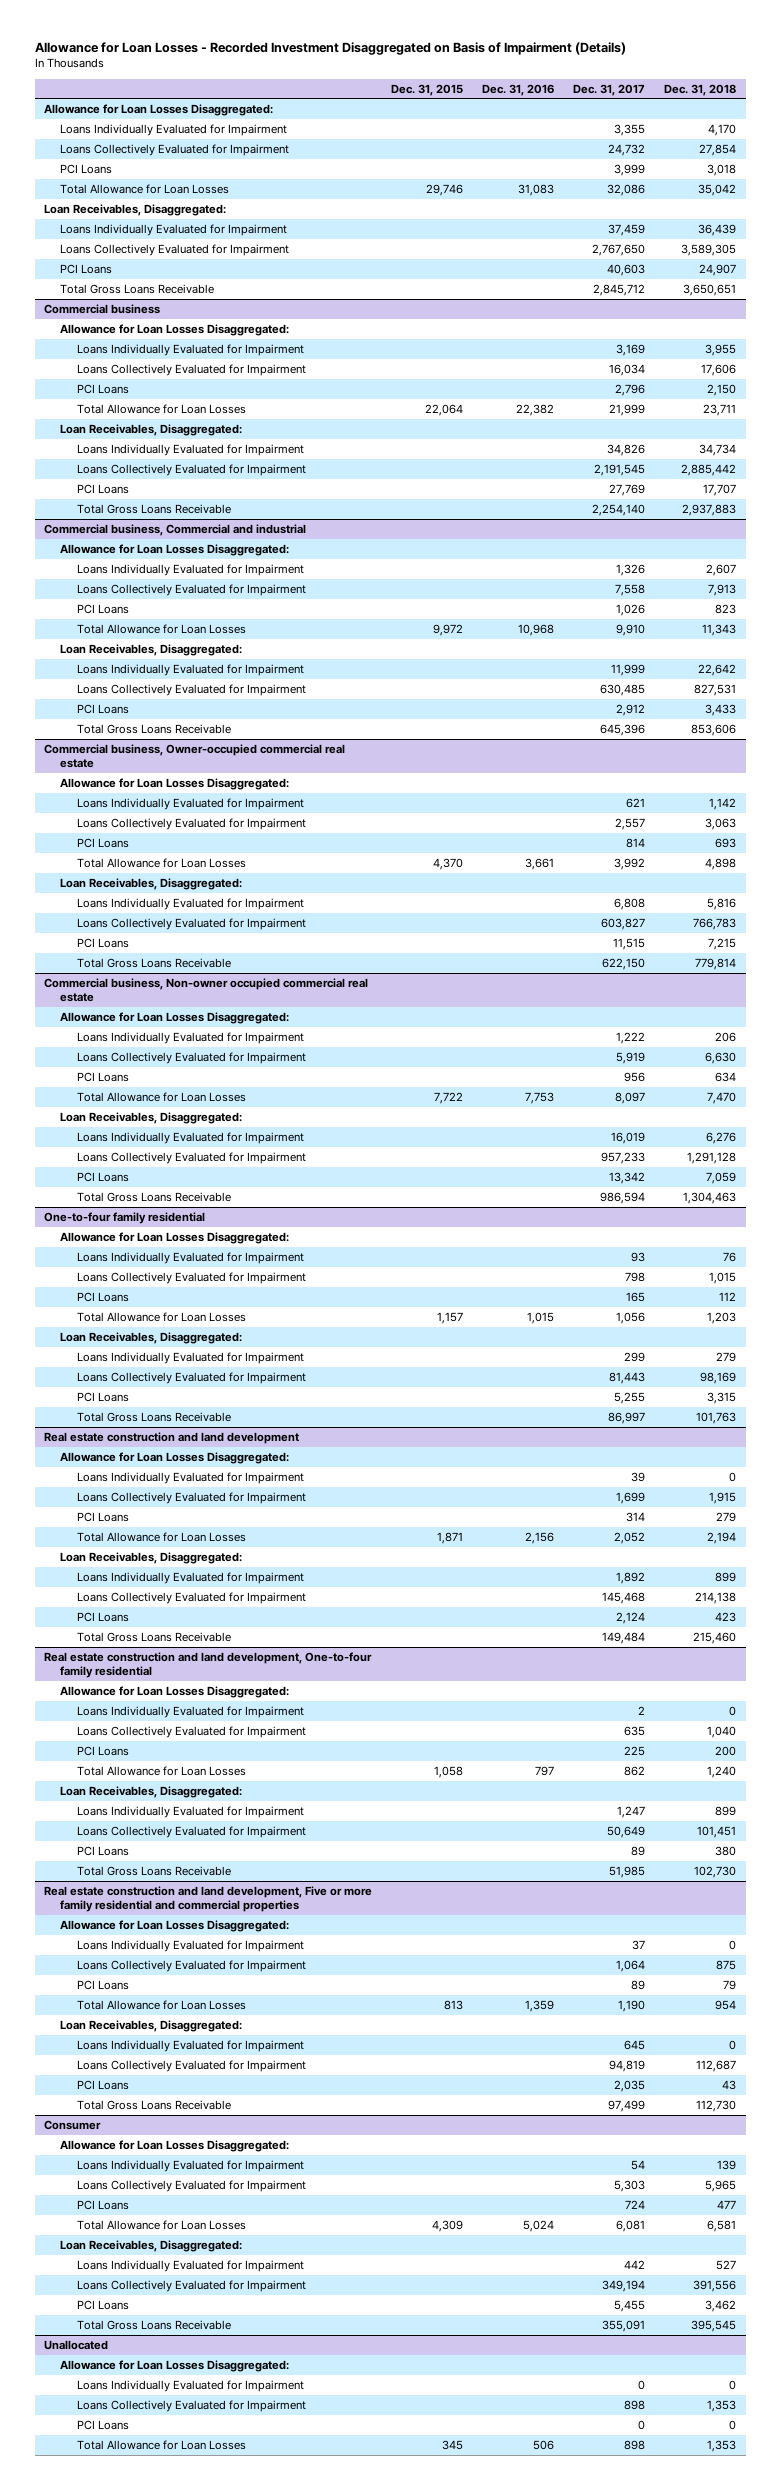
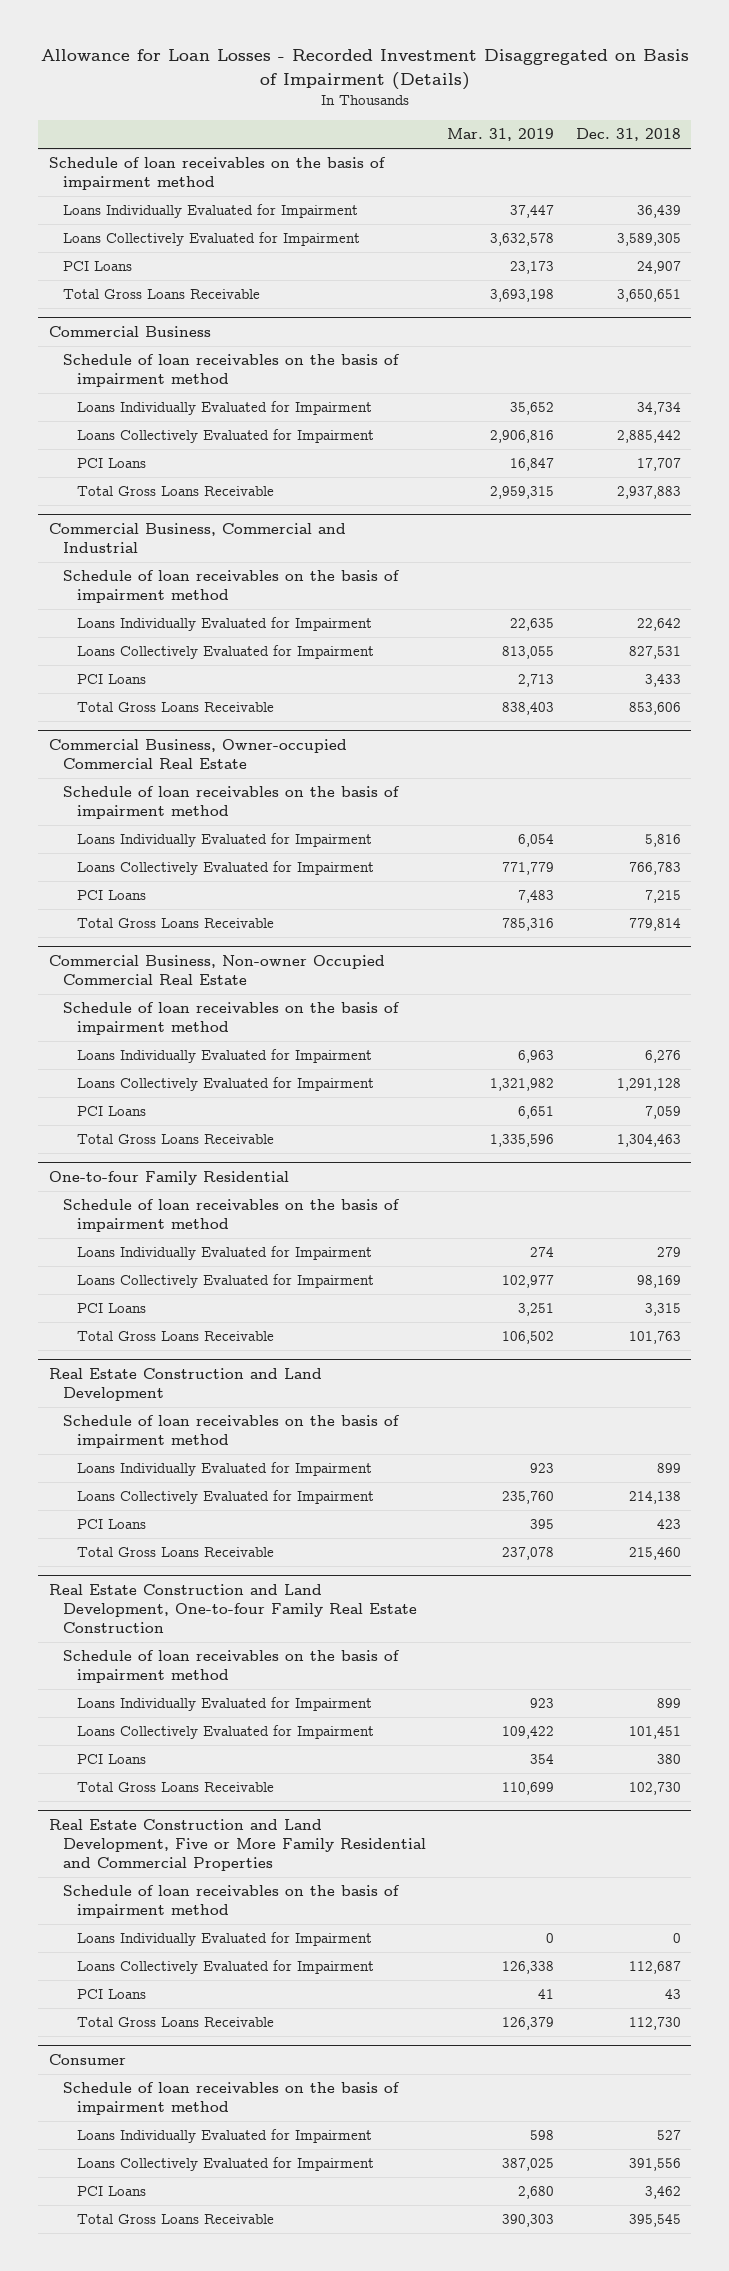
[391,83,464,96] Dec. 31, 2015 -> none
[482,83,555,96] Dec. 31, 2016 -> none
[573,83,646,96] Dec. 31, 2017 -> none
none -> [447,128,555,142] Mar. 31, 2019
[44,103,274,116] Allowance for Loan Losses Disaggregated: -> none
[60,123,288,136] Loans Individually Evaluated for Impairment -> none
[60,143,290,156] Loans Collectively Evaluated for Impairment -> none
[60,163,113,174] PCI Loans -> none
[60,183,230,194] Total Allowance for Loan Losses -> none
[44,203,227,216] Loan Receivables, Disaggregated: -> none
none -> [48,157,386,191] Schedule of loan receivables on the basis of impairment method
[60,323,290,336] Allowance for Loan Losses Disaggregated: -> none
[76,343,304,356] Loans Individually Evaluated for Impairment -> none
[76,363,306,376] Loans Collectively Evaluated for Impairment -> none
[76,383,129,394] PCI Loans -> none
[76,403,246,414] Total Allowance for Loan Losses -> none
[60,423,243,436] Loan Receivables, Disaggregated: -> none
[44,303,161,314] Commercial business -> [48,325,211,337] Commercial Business
none -> [62,354,400,388] Schedule of loan receivables on the basis of impairment method
[60,543,290,556] Allowance for Loan Losses Disaggregated: -> none
[76,563,304,576] Loans Individually Evaluated for Impairment -> none
[76,583,306,596] Loans Collectively Evaluated for Impairment -> none
[76,603,129,614] PCI Loans -> none
[76,623,246,634] Total Allowance for Loan Losses -> none
[60,643,243,656] Loan Receivables, Disaggregated: -> none
[44,523,307,536] Commercial business, Commercial and industrial -> [48,522,346,553] Commercial Business, Commercial and Industrial
none -> [62,570,400,604] Schedule of loan receivables on the basis of impairment method
[60,777,290,790] Allowance for Loan Losses Disaggregated: -> none
[76,797,304,810] Loans Individually Evaluated for Impairment -> none
[76,817,306,830] Loans Collectively Evaluated for Impairment -> none
[76,837,129,848] PCI Loans -> none
[76,857,246,868] Total Allowance for Loan Losses -> none
[60,877,243,890] Loan Receivables, Disaggregated: -> none
[44,743,346,769] Commercial business, Owner-occupied commercial real estate -> [48,738,347,769] Commercial Business, Owner-occupied Commercial Real Estate
none -> [62,786,400,820] Schedule of loan receivables on the basis of impairment method
[60,1011,290,1024] Allowance for Loan Losses Disaggregated: -> none
[76,1031,304,1044] Loans Individually Evaluated for Impairment -> none
[76,1051,306,1064] Loans Collectively Evaluated for Impairment -> none
[76,1071,129,1082] PCI Loans -> none
[76,1091,246,1102] Total Allowance for Loan Losses -> none
[60,1111,243,1124] Loan Receivables, Disaggregated: -> none
[44,977,369,1003] Commercial business, Non-owner occupied commercial real estate -> [48,954,385,985] Commercial Business, Non-owner Occupied Commercial Real Estate
none -> [62,1002,400,1036] Schedule of loan receivables on the basis of impairment method
[60,1231,290,1244] Allowance for Loan Losses Disaggregated: -> none
[76,1251,304,1264] Loans Individually Evaluated for Impairment -> none
[76,1271,306,1284] Loans Collectively Evaluated for Impairment -> none
[76,1291,129,1302] PCI Loans -> none
[76,1311,246,1322] Total Allowance for Loan Losses -> none
[60,1331,243,1344] Loan Receivables, Disaggregated: -> none
[44,1211,206,1224] One-to-four family residential -> [48,1170,289,1185] One-to-four Family Residential
none -> [62,1199,400,1233] Schedule of loan receivables on the basis of impairment method
[60,1451,290,1464] Allowance for Loan Losses Disaggregated: -> none
[76,1471,304,1484] Loans Individually Evaluated for Impairment -> none
[76,1491,306,1504] Loans Collectively Evaluated for Impairment -> none
[76,1511,129,1522] PCI Loans -> none
[76,1531,246,1542] Total Allowance for Loan Losses -> none
[60,1551,243,1564] Loan Receivables, Disaggregated: -> none
[44,1431,300,1444] Real estate construction and land development -> [48,1367,322,1401] Real Estate Construction and Land Development
none -> [62,1415,400,1449] Schedule of loan receivables on the basis of impairment method
[60,1685,290,1698] Allowance for Loan Losses Disaggregated: -> none
[76,1705,304,1718] Loans Individually Evaluated for Impairment -> none
[76,1725,306,1738] Loans Collectively Evaluated for Impairment -> none
[76,1745,129,1756] PCI Loans -> none
[76,1765,246,1776] Total Allowance for Loan Losses -> none
[60,1785,243,1798] Loan Receivables, Disaggregated: -> none
[44,1651,373,1679] Real estate construction and land development, One-to-four family residential -> [48,1583,417,1633] Real Estate Construction and Land Development, One-to-four Family Real Estate Construction
none -> [62,1650,400,1684] Schedule of loan receivables on the basis of impairment method
[60,1919,290,1932] Allowance for Loan Losses Disaggregated: -> none
[76,1939,304,1952] Loans Individually Evaluated for Impairment -> none
[76,1959,306,1972] Loans Collectively Evaluated for Impairment -> none
[76,1979,129,1990] PCI Loans -> none
[76,1999,246,2010] Total Allowance for Loan Losses -> none
[60,2019,243,2032] Loan Receivables, Disaggregated: -> none
[44,1885,373,1913] Real estate construction and land development, Five or more family residential and commercial properties -> [48,1818,426,1871] Real Estate Construction and Land Development, Five or More Family Residential and Commercial Properties
none -> [62,1885,400,1919] Schedule of loan receivables on the basis of impairment method
[60,2139,290,2152] Allowance for Loan Losses Disaggregated: -> none
[76,2159,304,2172] Loans Individually Evaluated for Impairment -> none
[76,2179,306,2192] Loans Collectively Evaluated for Impairment -> none
[76,2199,129,2210] PCI Loans -> none
[76,2219,246,2230] Total Allowance for Loan Losses -> none
[60,2239,243,2252] Loan Receivables, Disaggregated: -> none
none -> [62,2082,400,2116] Schedule of loan receivables on the basis of impairment method
[44,2339,109,2350] Unallocated -> none
[60,2359,290,2372] Allowance for Loan Losses Disaggregated: -> none
[76,2379,304,2392] Loans Individually Evaluated for Impairment -> none
[76,2399,306,2412] Loans Collectively Evaluated for Impairment -> none
[76,2419,129,2430] PCI Loans -> none
[76,2439,246,2450] Total Allowance for Loan Losses -> none

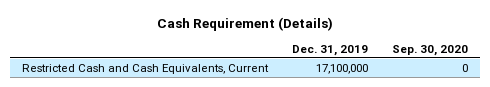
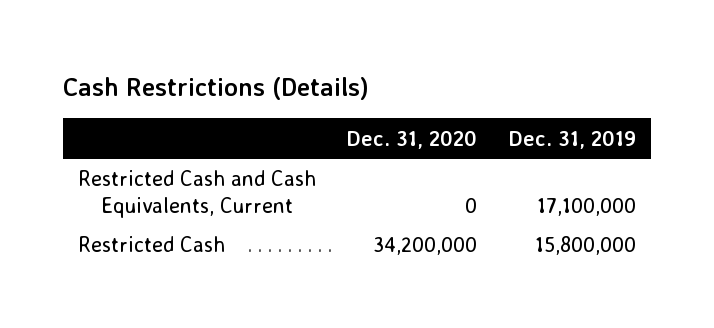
[157,17,334,32] Cash Requirement (Details) -> [62,77,369,101] Cash Restrictions (Details)
[391,45,468,57] Sep. 30, 2020 -> none
none -> [347,129,478,149] Dec. 31, 2020
none -> [78,236,226,253] Restricted Cash

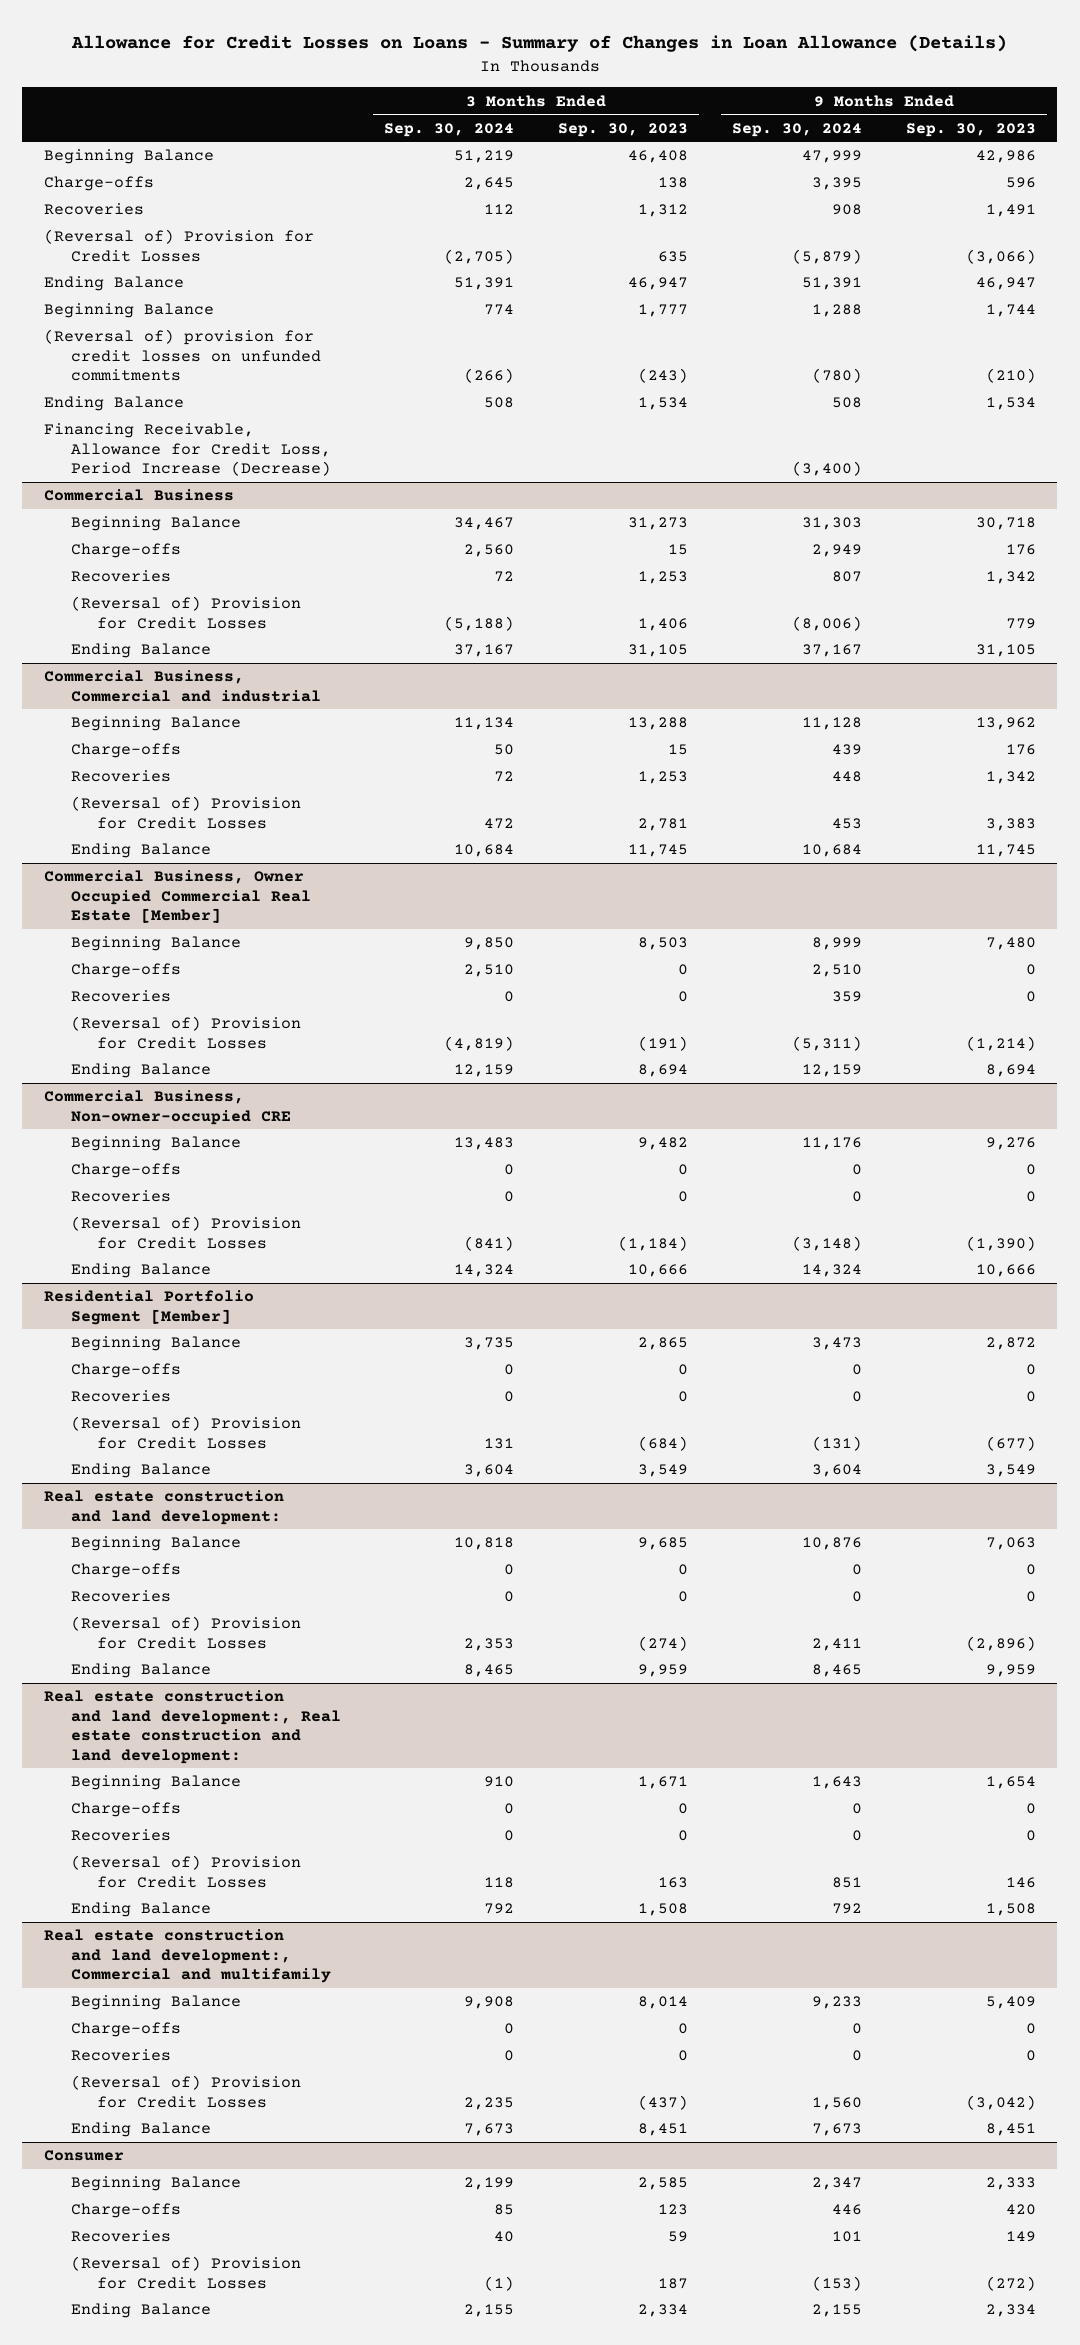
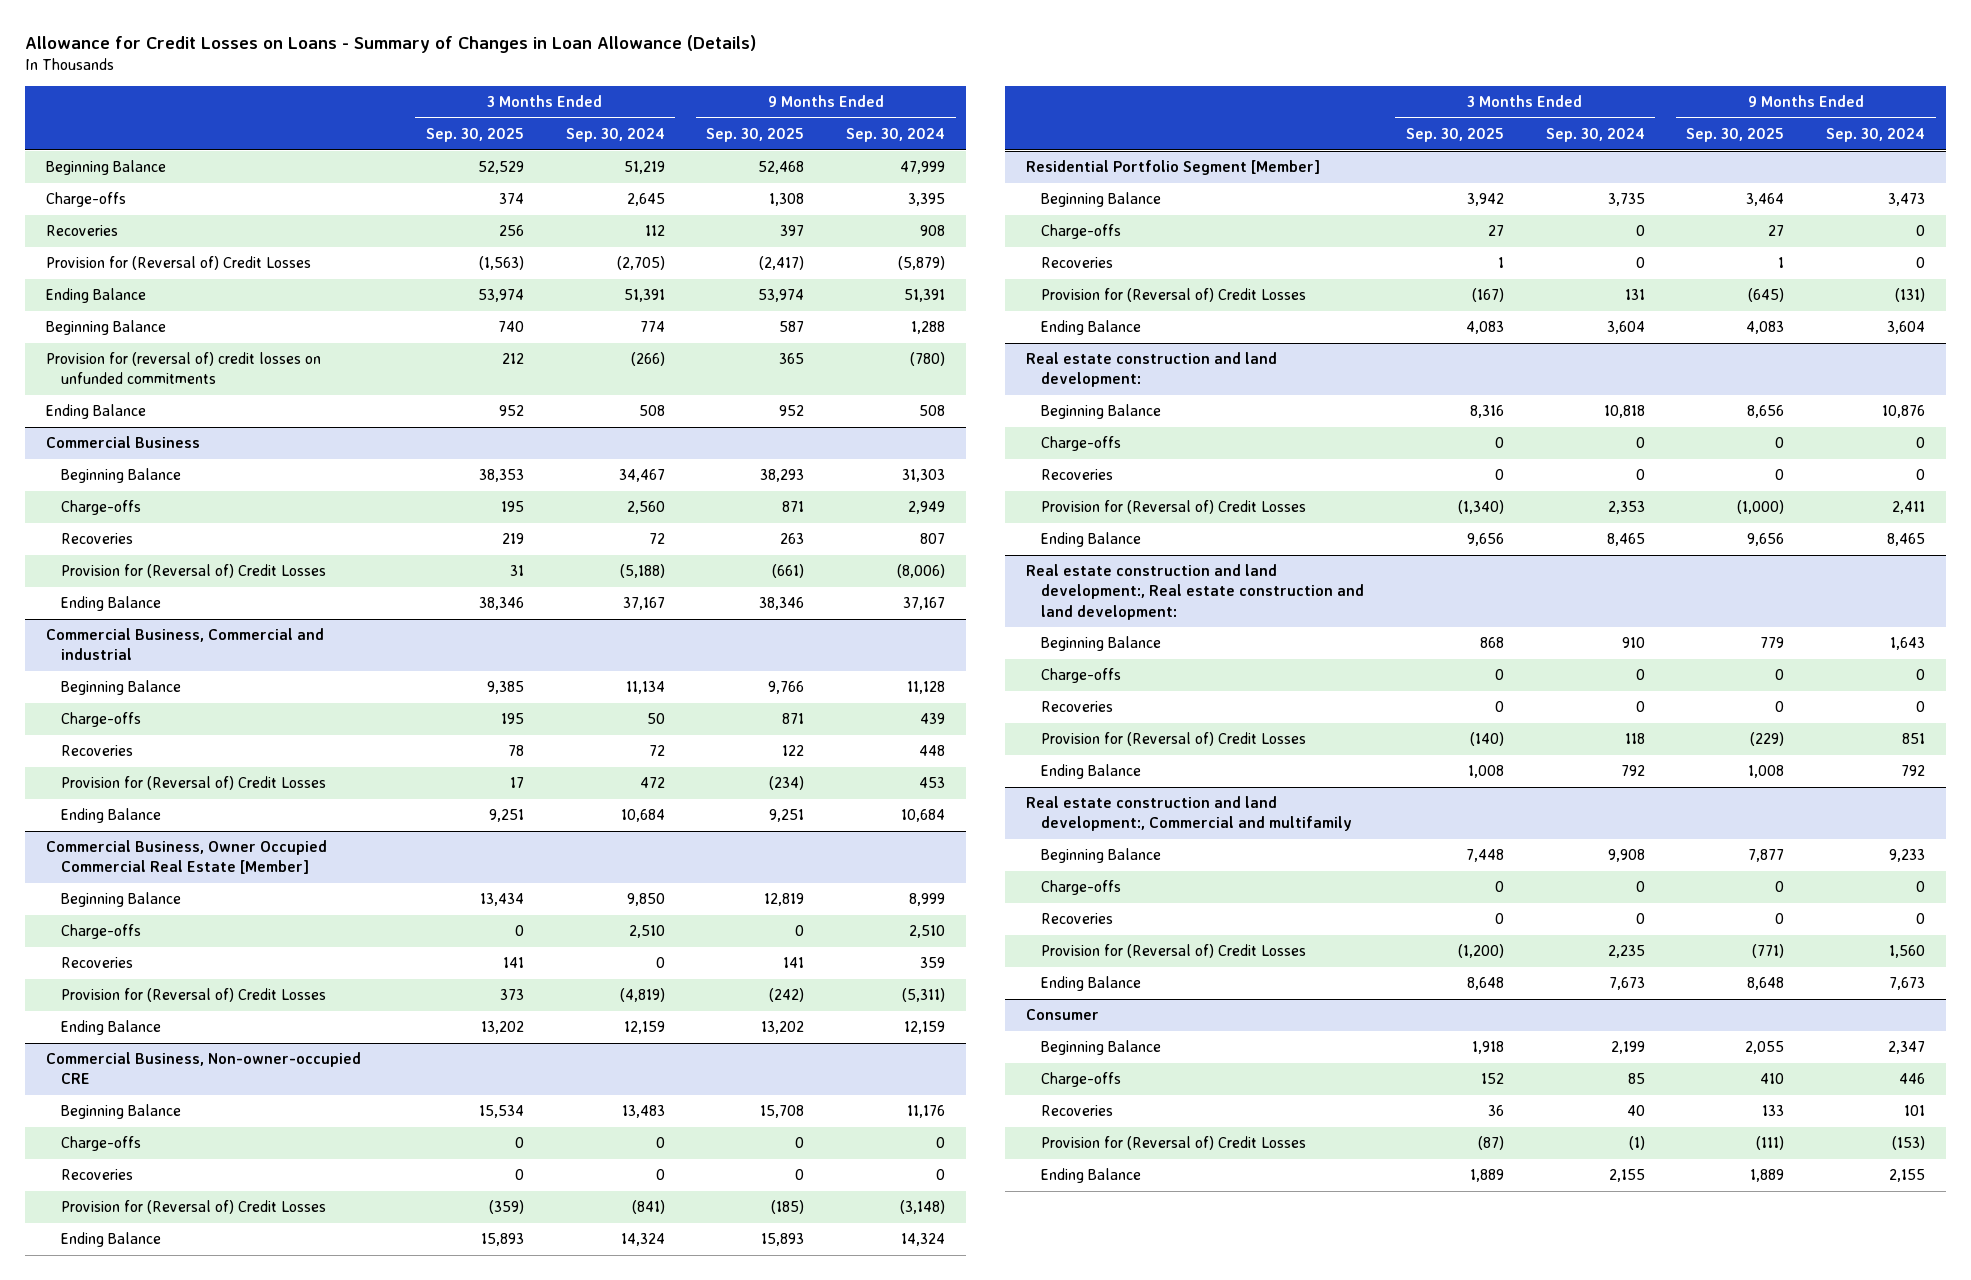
[558,122,689,137] Sep. 30, 2023 -> none
[905,122,1036,137] Sep. 30, 2023 -> none
none -> [425,128,524,143] Sep. 30, 2025
none -> [706,128,805,143] Sep. 30, 2025
[43,229,314,262] (Reversal of) Provision for Credit Losses -> [45,256,311,271] Provision for (Reversal of) Credit Losses
[43,329,321,382] (Reversal of) provision for credit losses on unfunded commitments -> [45,352,321,385] Provision for (reversal of) credit losses on unfunded commitments
[43,423,331,477] Financing Receivable, Allowance for Credit Loss, Period Increase (Decrease) -> none
[70,596,301,629] (Reversal of) Provision for Credit Losses -> [61,564,327,579] Provision for (Reversal of) Credit Losses
[70,796,301,829] (Reversal of) Provision for Credit Losses -> [61,776,327,791] Provision for (Reversal of) Credit Losses
[70,1016,301,1049] (Reversal of) Provision for Credit Losses -> [61,988,327,1003] Provision for (Reversal of) Credit Losses
[70,1216,301,1249] (Reversal of) Provision for Credit Losses -> [61,1200,327,1215] Provision for (Reversal of) Credit Losses
[70,1416,301,1449] (Reversal of) Provision for Credit Losses -> [1041,288,1307,303] Provision for (Reversal of) Credit Losses
[70,1616,301,1649] (Reversal of) Provision for Credit Losses -> [1041,500,1307,515] Provision for (Reversal of) Credit Losses
[70,1855,301,1888] (Reversal of) Provision for Credit Losses -> [1041,732,1307,747] Provision for (Reversal of) Credit Losses
[70,2075,301,2108] (Reversal of) Provision for Credit Losses -> [1041,944,1307,959] Provision for (Reversal of) Credit Losses
[70,2256,301,2289] (Reversal of) Provision for Credit Losses -> [1041,1136,1307,1151] Provision for (Reversal of) Credit Losses

